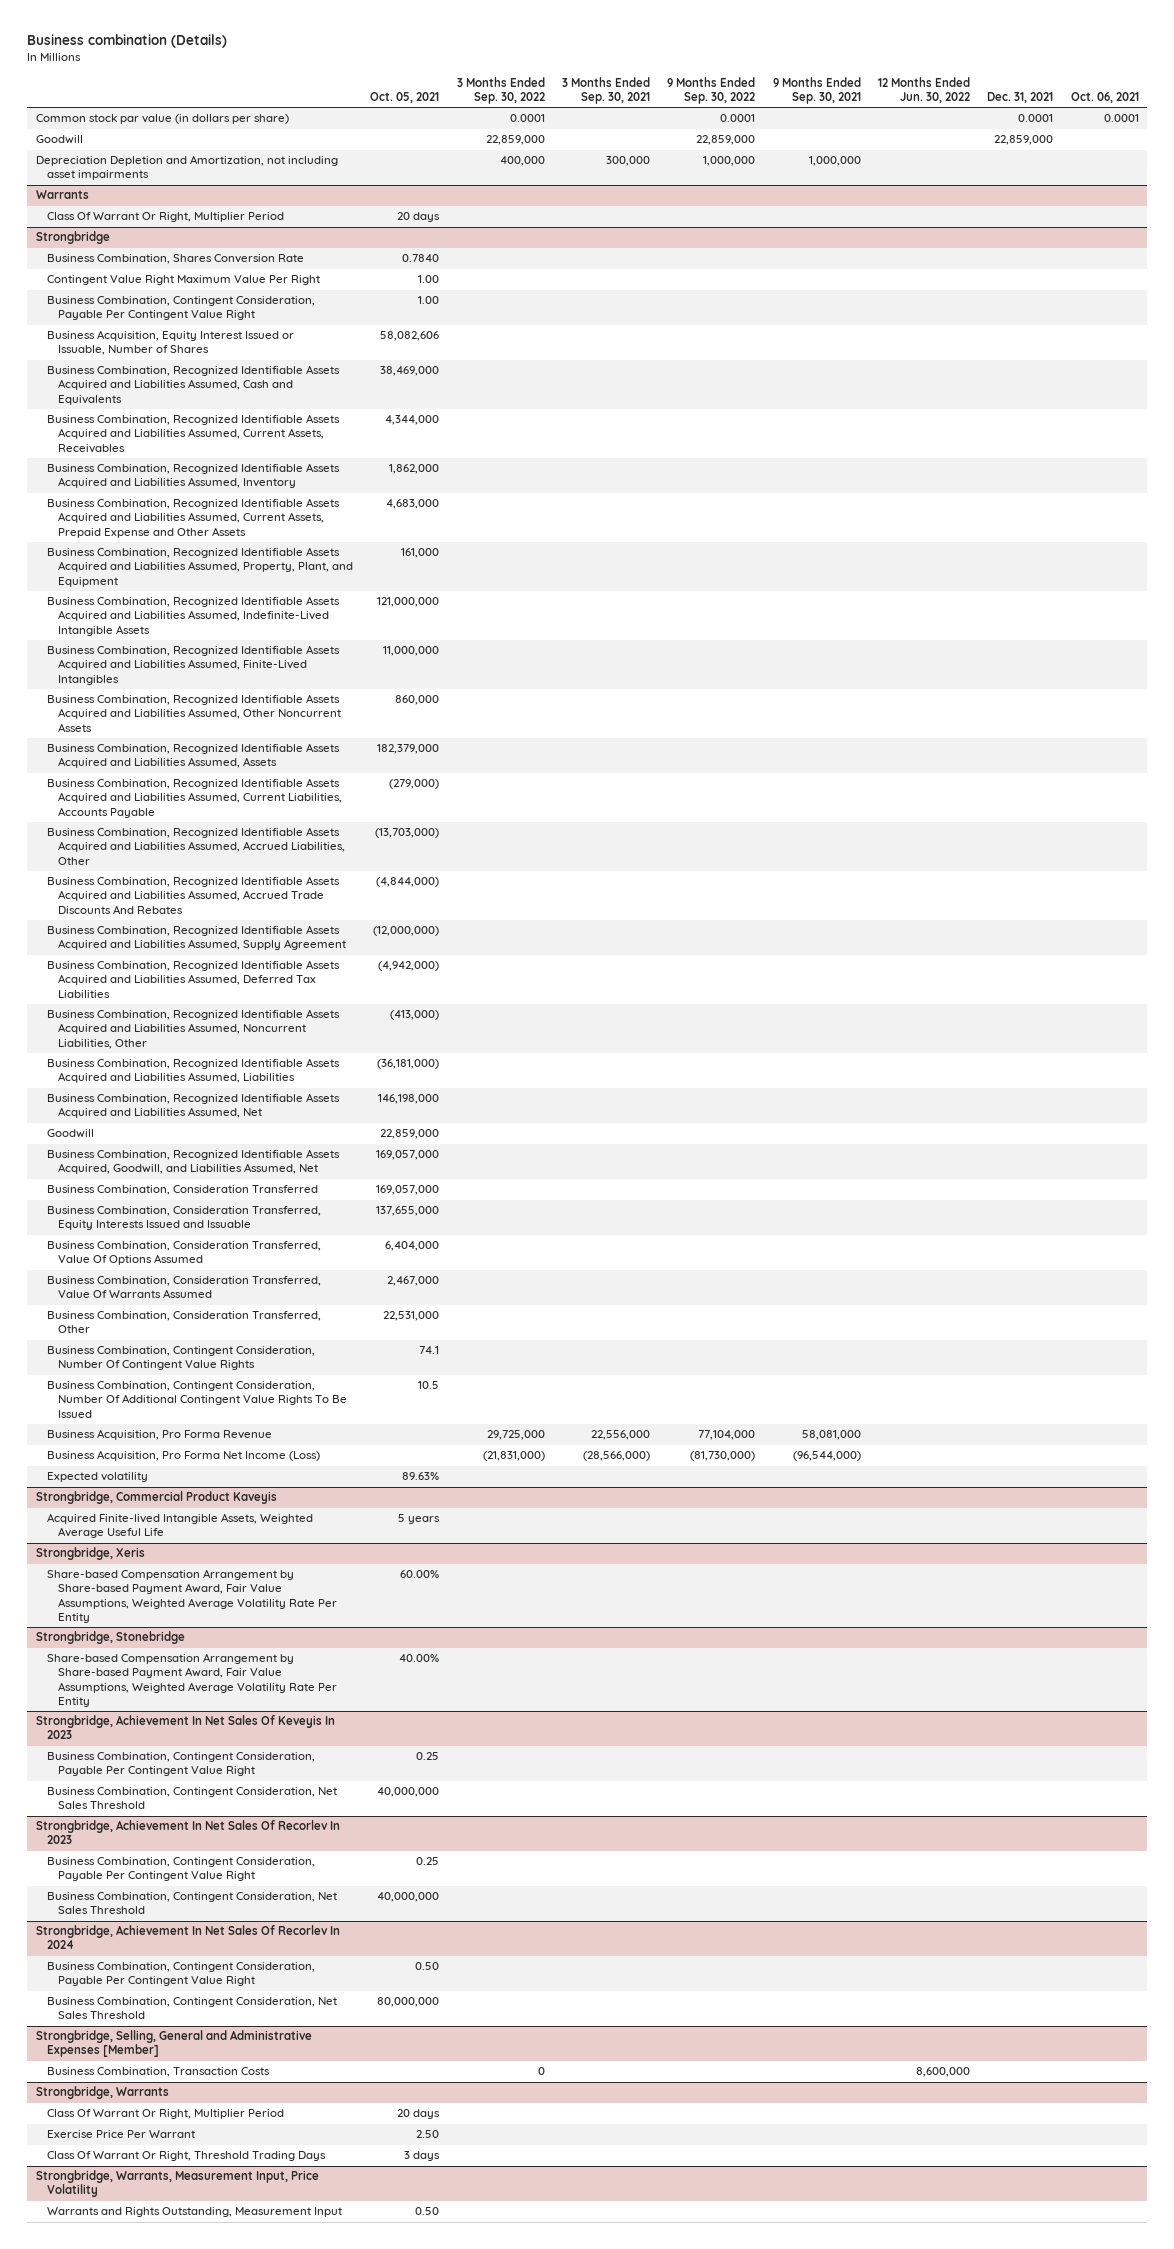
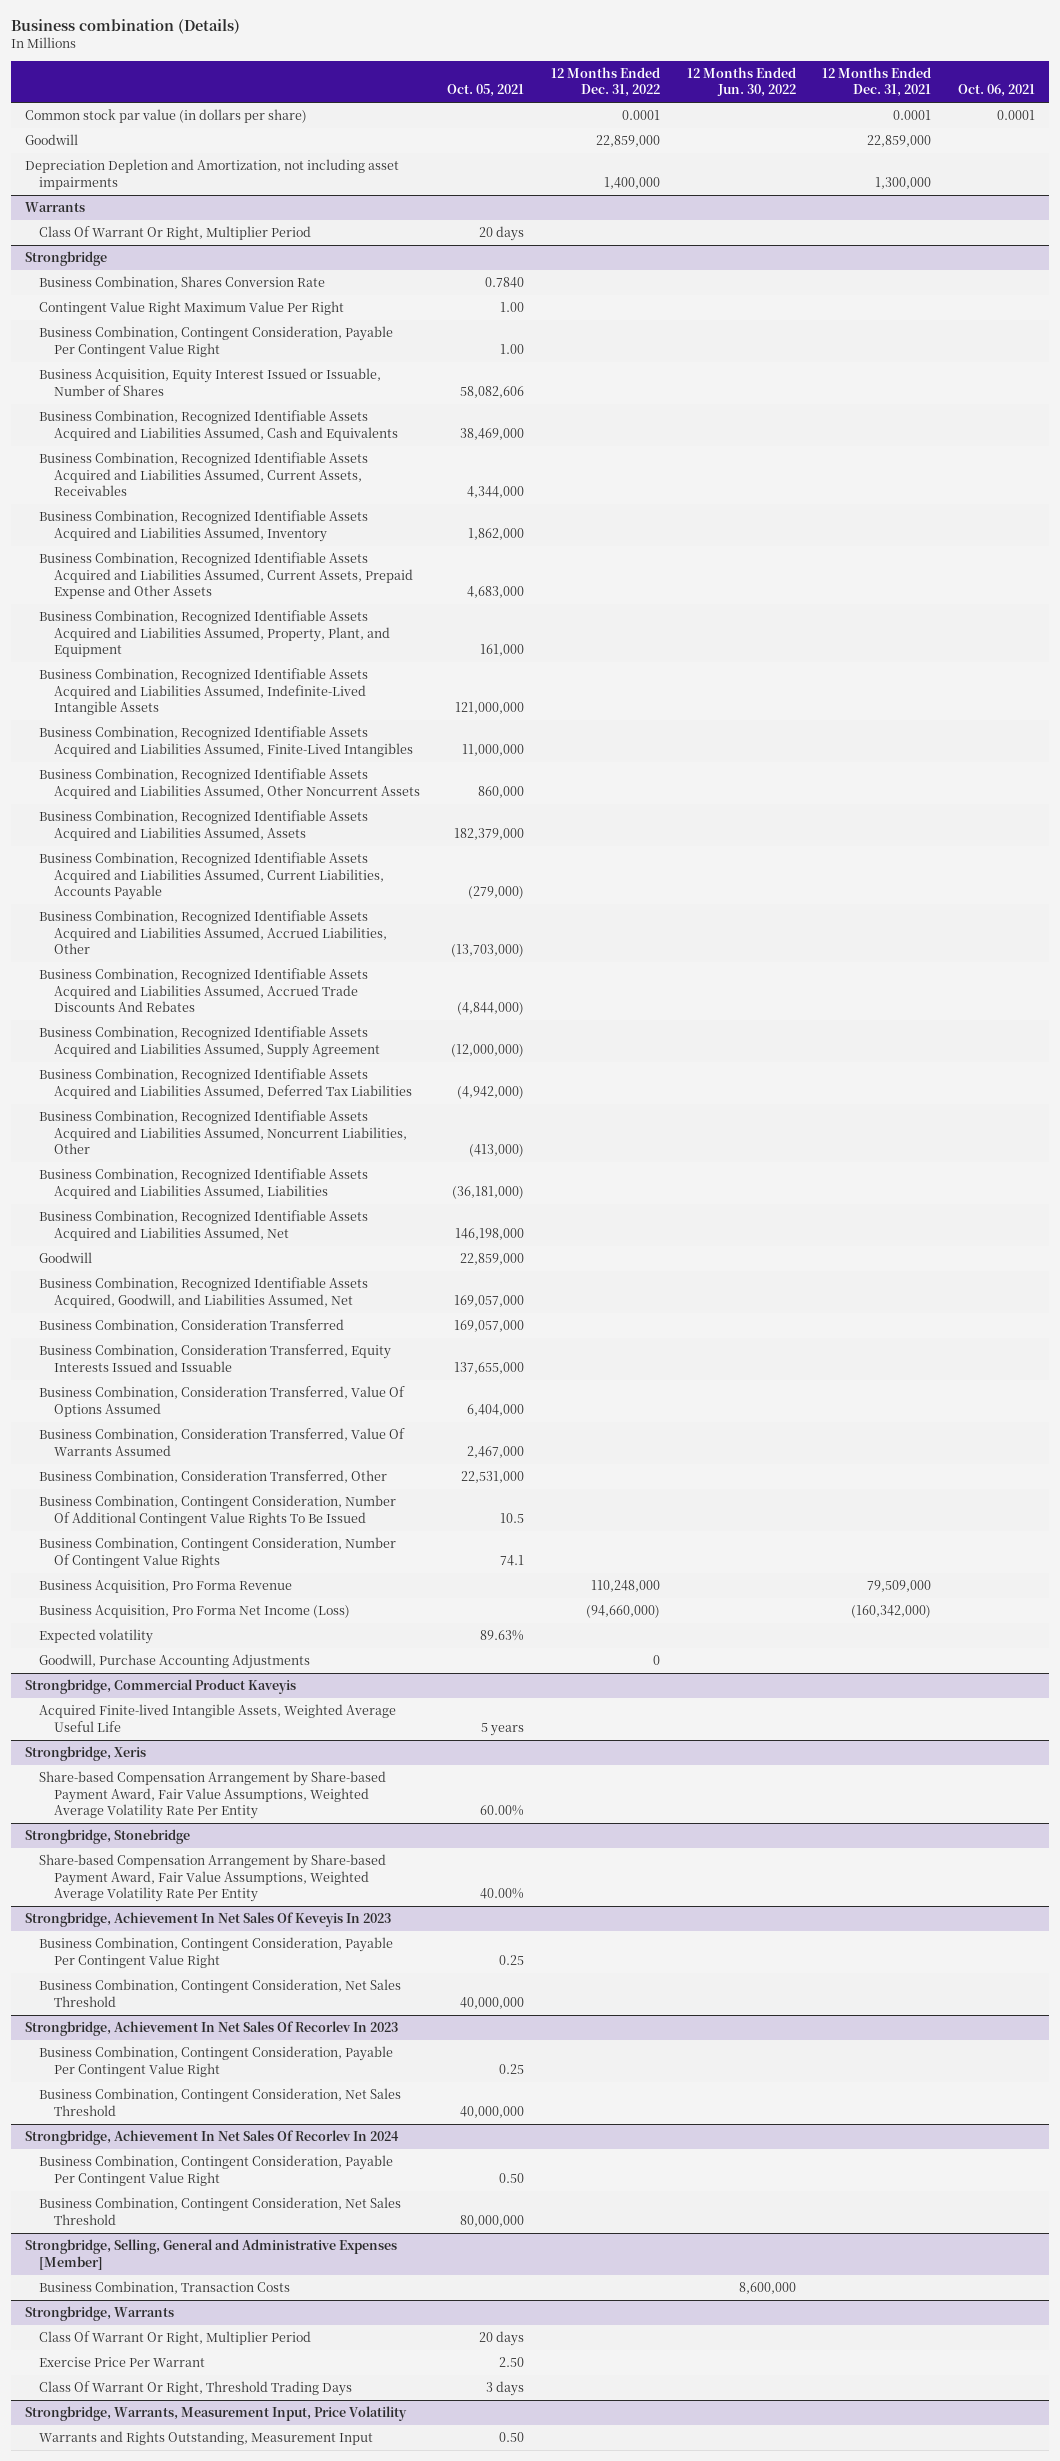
[456,76,545,104] 3 Months Ended Sep. 30, 2022 -> none
[562,76,651,104] 3 Months Ended Sep. 30, 2021 -> none
[667,76,756,104] 9 Months Ended Sep. 30, 2022 -> none
[772,76,861,104] 9 Months Ended Sep. 30, 2021 -> none
[987,91,1054,103] Dec. 31, 2021 -> none
none -> [550,66,660,98] 12 Months Ended Dec. 31, 2022
none -> [822,66,932,98] 12 Months Ended Dec. 31, 2021
[47,1346,316,1371] Business Combination, Contingent Consideration, Number Of Contingent Value Rights -> [39,1537,397,1568] Business Combination, Contingent Consideration, Number Of Contingent Value Rights
none -> [39,1654,311,1670] Goodwill, Purchase Accounting Adjustments

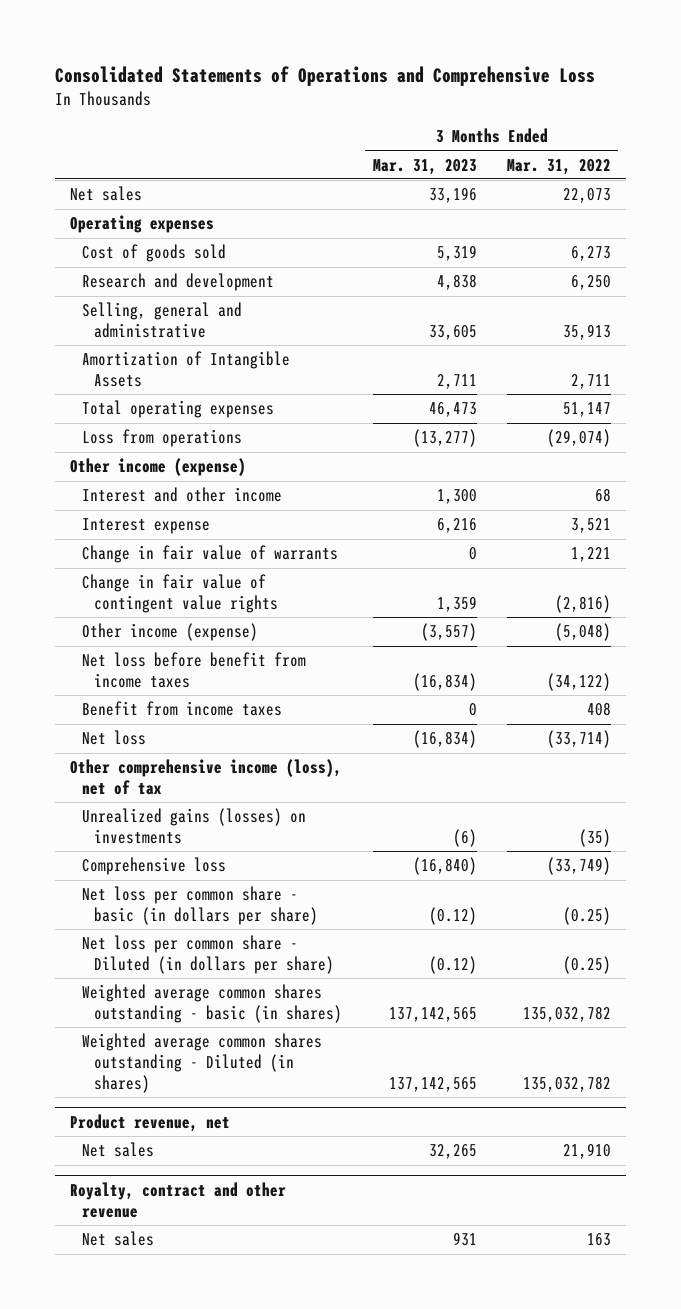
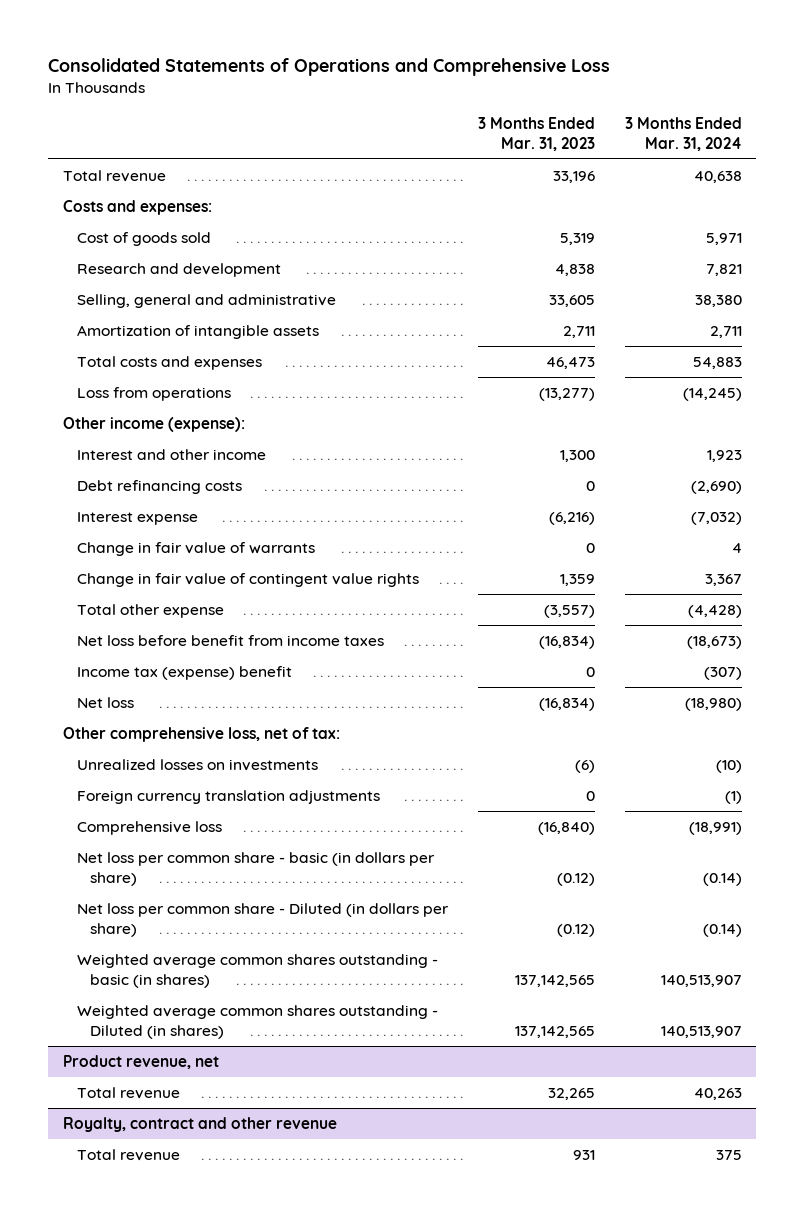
[506,158,611,175] Mar. 31, 2022 -> none
none -> [624,117,742,151] 3 Months Ended Mar. 31, 2024
[70,186,143,202] Net sales -> [62,170,166,183] Total revenue
[70,215,215,234] Operating expenses -> [62,200,212,216] Costs and expenses:
[82,351,291,388] Amortization of Intangible Assets -> [76,325,319,340] Amortization of intangible assets
[82,400,275,419] Total operating expenses -> [76,356,262,371] Total costs and expenses
[70,458,247,477] Other income (expense) -> [62,417,245,433] Other income (expense):
none -> [76,480,242,495] Debt refinancing costs
[436,518,477,534] 6,216 -> [548,512,595,526] (6,216)
[82,623,259,642] Other income (expense) -> [76,604,224,619] Total other expense
[82,701,283,717] Benefit from income taxes -> [76,666,292,681] Income tax (expense) benefit
[70,759,343,796] Other comprehensive income (loss), net of tax -> [62,727,340,743] Other comprehensive loss, net of tax:
[82,808,307,845] Unrealized gains (losses) on investments -> [76,759,318,772] Unrealized losses on investments
none -> [76,790,380,805] Foreign currency translation adjustments
[82,1142,155,1158] Net sales -> [76,1087,180,1100] Total revenue
[82,1231,155,1247] Net sales -> [76,1149,180,1162] Total revenue

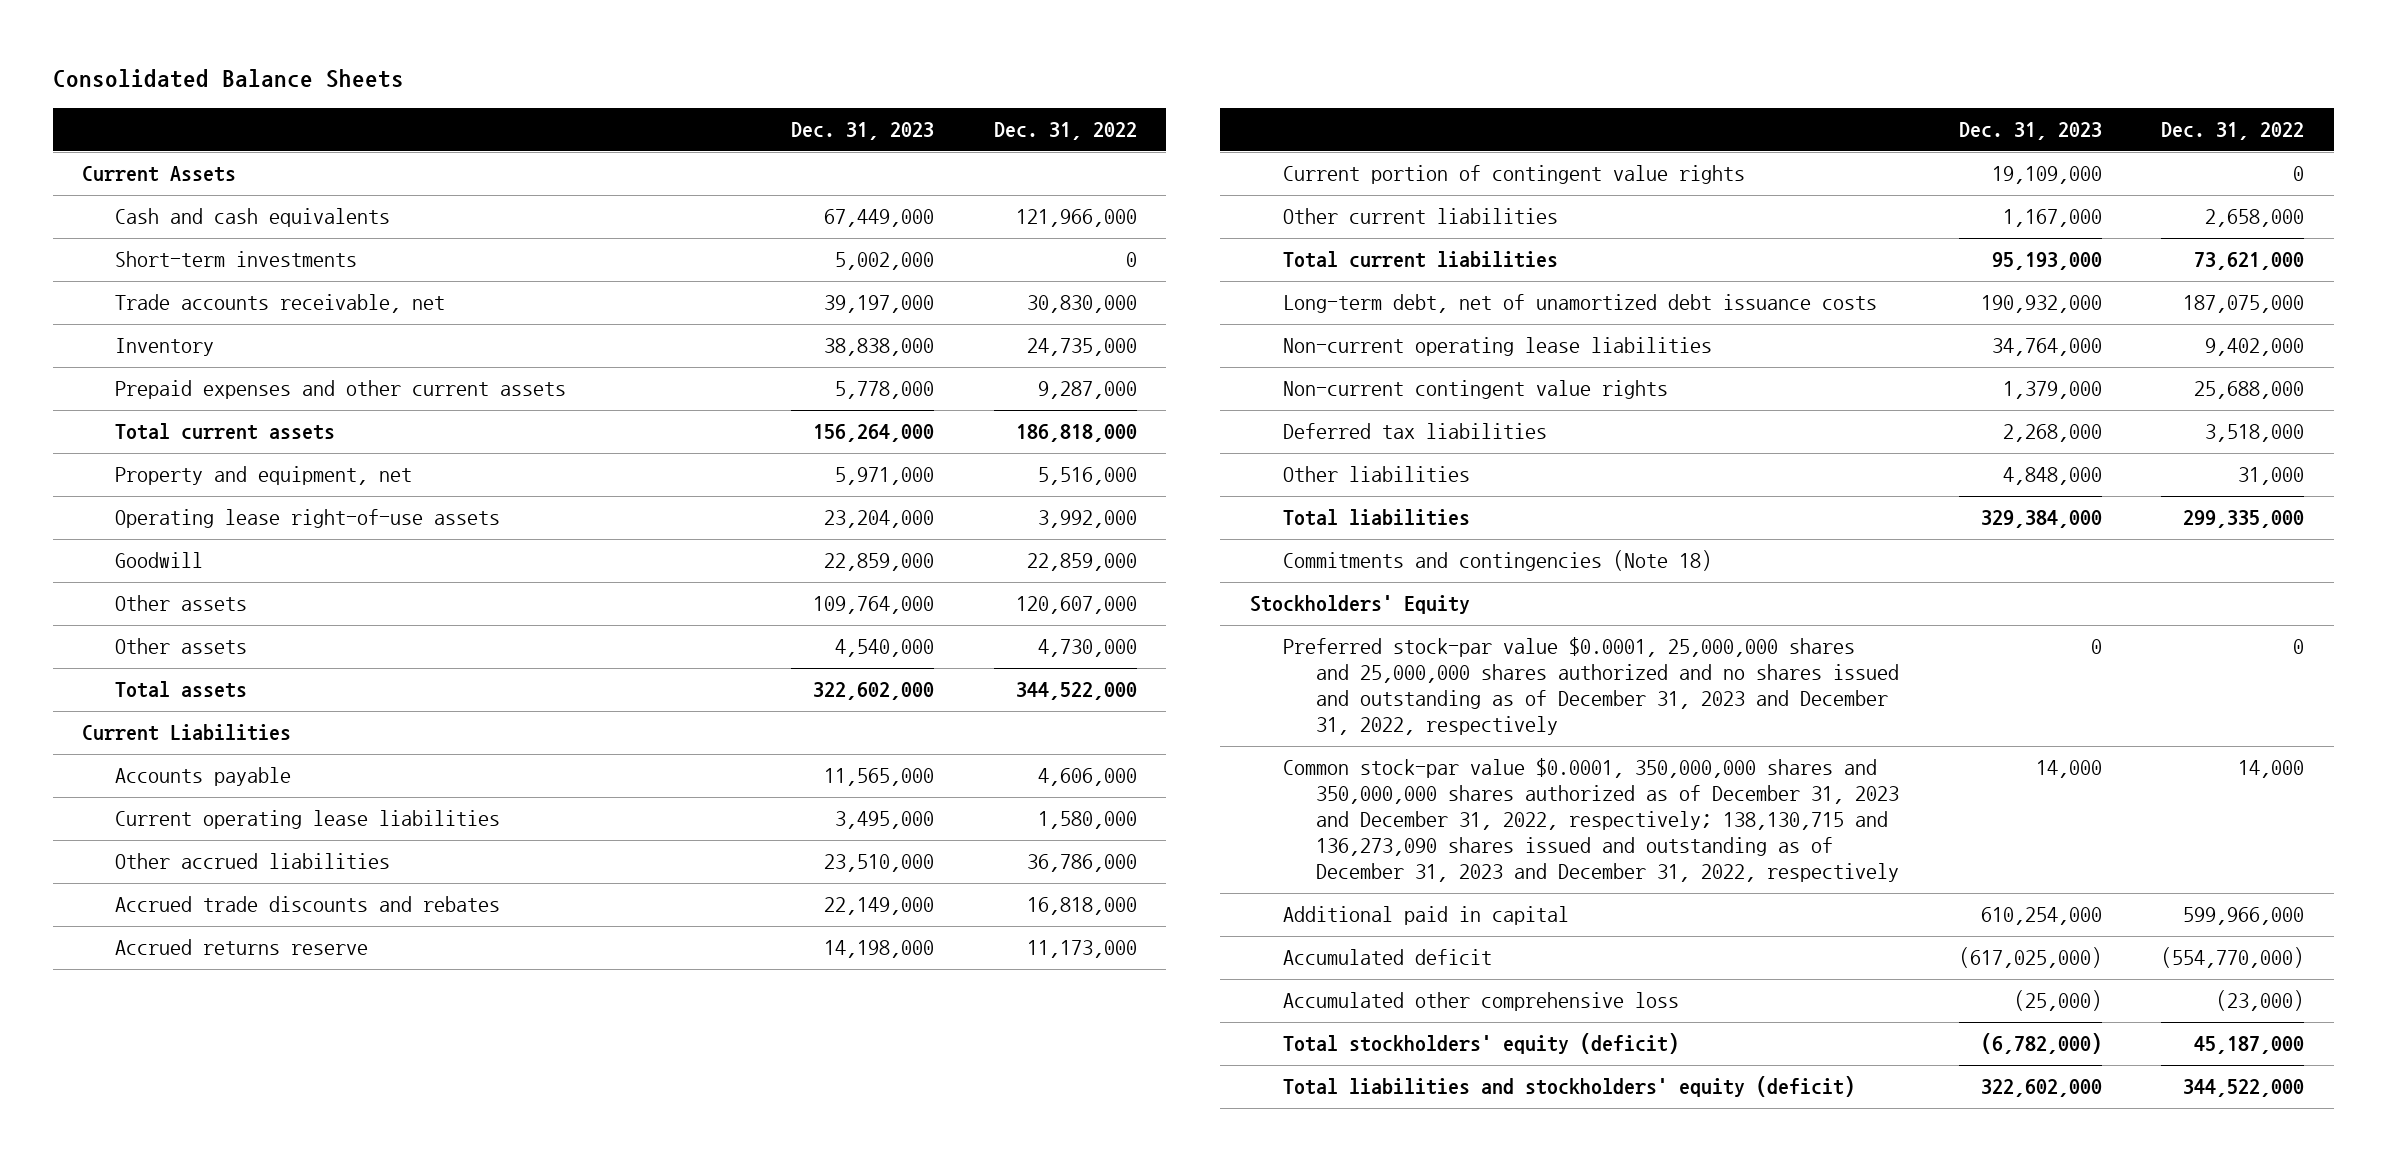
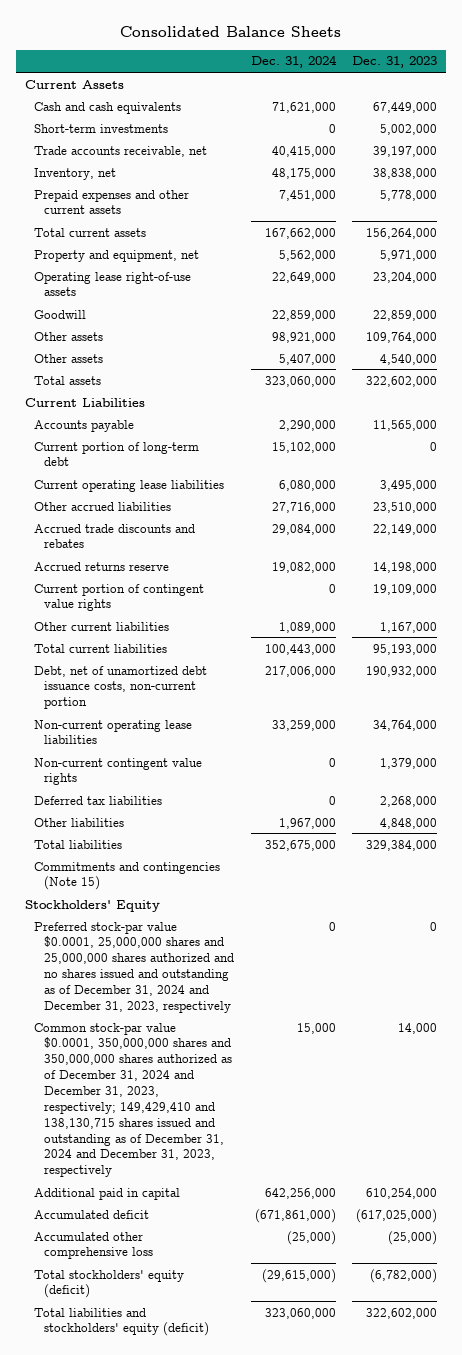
[993,122,1137,141] Dec. 31, 2022 -> none
none -> [250,55,337,69] Dec. 31, 2024
[115,338,215,357] Inventory -> [34,167,117,180] Inventory, net
none -> [34,441,200,467] Current portion of long-term debt
[1283,294,1878,314] Long-term debt, net of unamortized debt issuance costs -> [34,665,208,710] Debt, net of unamortized debt issuance costs, non-current portion
[1283,550,1713,572] Commitments and contingencies (Note 18) -> [34,861,221,891] Commitments and contingencies (Note 15)
[1283,637,1900,736] Preferred stock-par value $0.0001, 25,000,000 shares and 25,000,000 shares authorized and no shares issued and outstanding as of December 31, 2023 and December 31, 2022, respectively -> [34,921,234,1013] Preferred stock-par value $0.0001, 25,000,000 shares and 25,000,000 shares authorized and no shares issued and outstanding as of December 31, 2024 and December 31, 2023, respectively
[1283,758,1900,883] Common stock-par value $0.0001, 350,000,000 shares and 350,000,000 shares authorized as of December 31, 2023 and December 31, 2022, respectively; 138,130,715 and 136,273,090 shares issued and outstanding as of December 31, 2023 and December 31, 2022, respectively -> [34,1022,232,1178] Common stock-par value $0.0001, 350,000,000 shares and 350,000,000 shares authorized as of December 31, 2024 and December 31, 2023, respectively; 149,429,410 and 138,130,715 shares issued and outstanding as of December 31, 2024 and December 31, 2023, respectively

